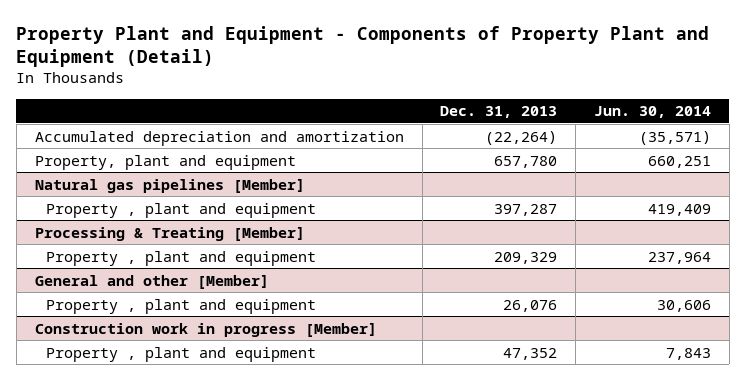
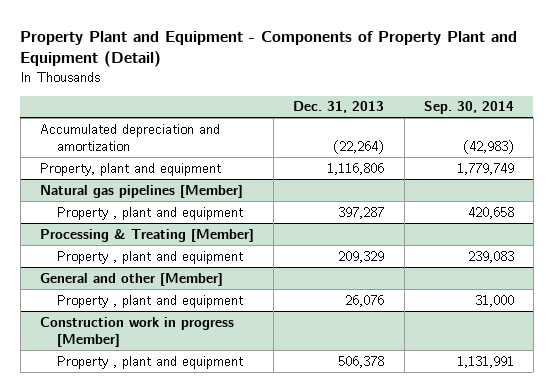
[594,106,712,119] Jun. 30, 2014 -> none
none -> [423,101,514,115] Sep. 30, 2014
[494,155,558,168] 657,780 -> [327,162,385,175] 1,116,806
[503,347,558,360] 47,352 -> [338,355,385,368] 506,378

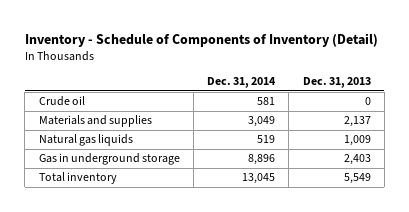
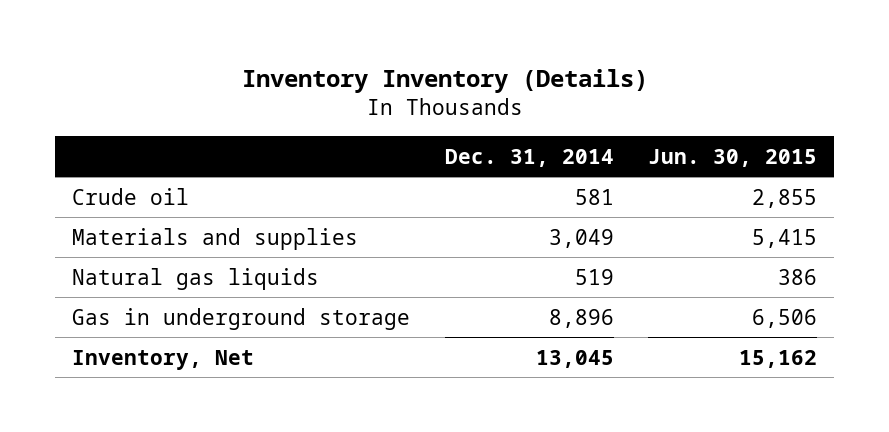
[24,32,378,47] Inventory - Schedule of Components of Inventory (Detail) -> [241,69,648,94] Inventory Inventory (Details)
[302,77,371,89] Dec. 31, 2013 -> none
none -> [648,148,818,167] Jun. 30, 2015
[38,172,117,185] Total inventory -> [71,349,254,370] Inventory, Net

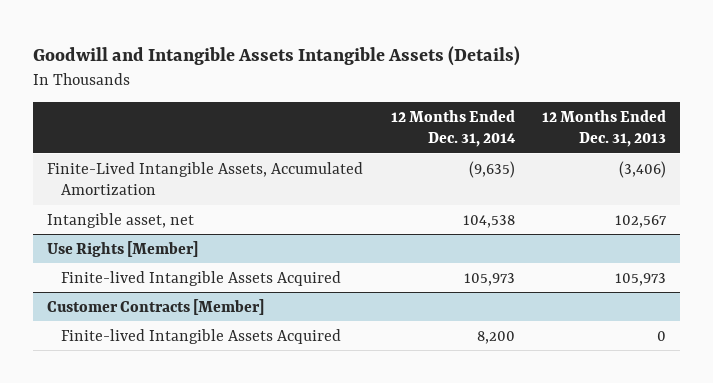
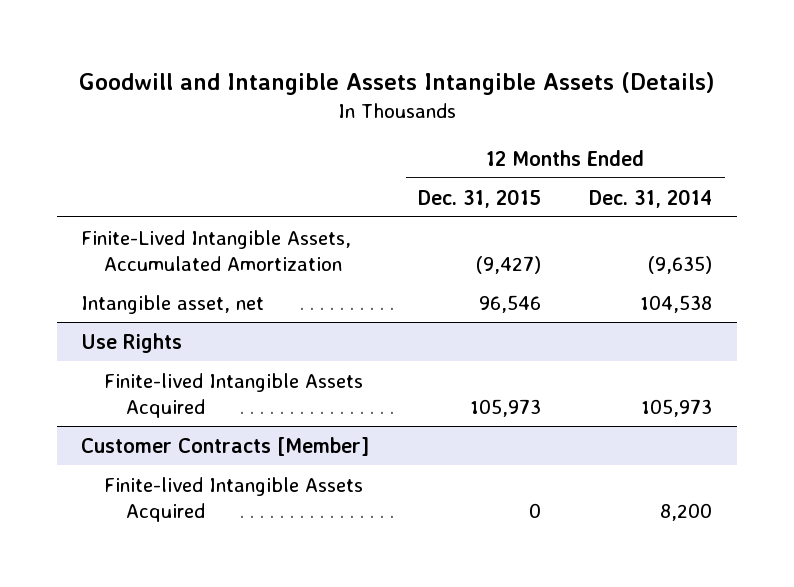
[542,110,667,148] 12 Months Ended Dec. 31, 2013 -> none
none -> [417,188,541,208] Dec. 31, 2015
[47,240,199,257] Use Rights [Member] -> [81,332,183,353] Use Rights

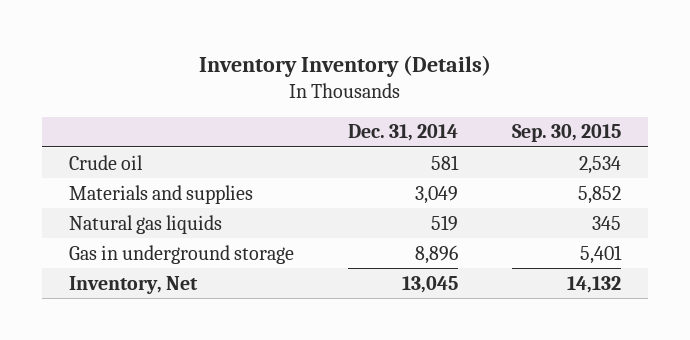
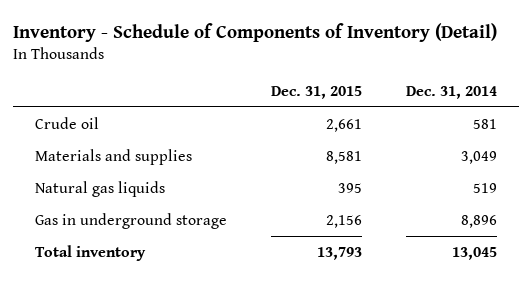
[198,54,491,77] Inventory Inventory (Details) -> [12,22,497,42] Inventory - Schedule of Components of Inventory (Detail)
[511,124,621,143] Sep. 30, 2015 -> none
none -> [270,85,362,99] Dec. 31, 2015
[68,275,198,294] Inventory, Net -> [34,244,146,261] Total inventory

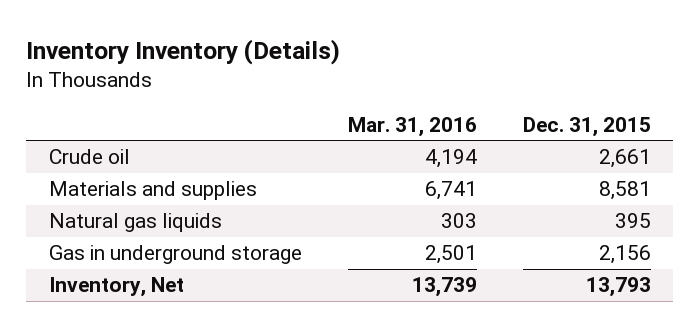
[12,22,497,42] Inventory - Schedule of Components of Inventory (Detail) -> [26,38,341,65] Inventory Inventory (Details)
[405,85,497,99] Dec. 31, 2014 -> none
none -> [347,116,477,137] Mar. 31, 2016
[34,244,146,261] Total inventory -> [48,277,184,298] Inventory, Net

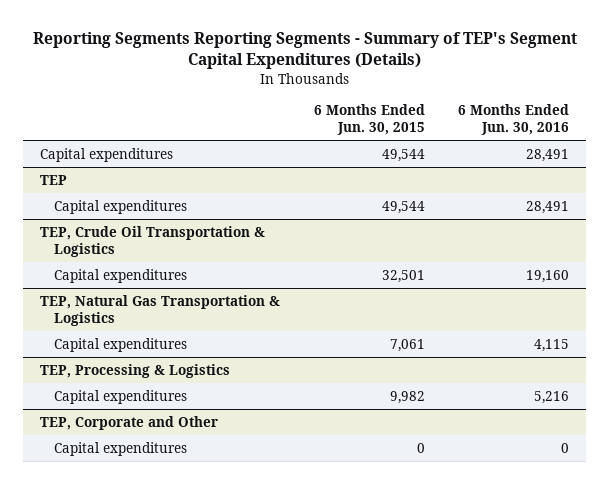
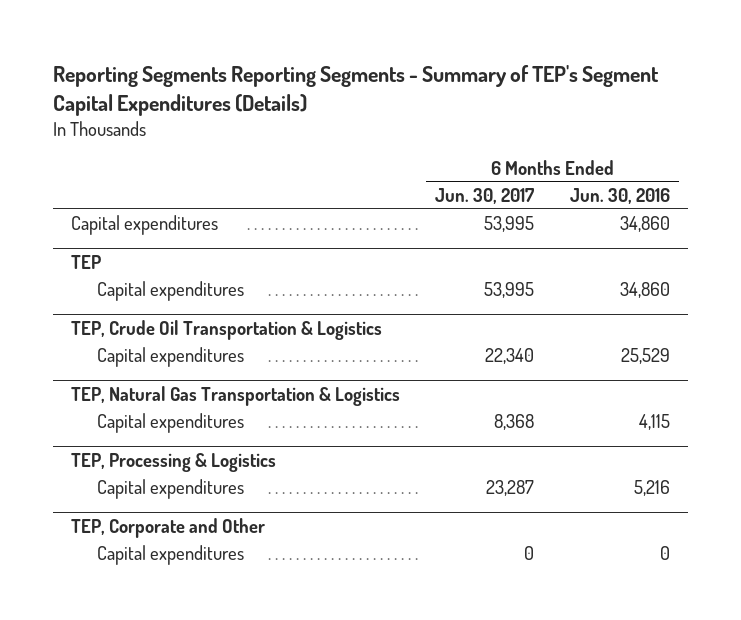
[313,103,425,136] 6 Months Ended Jun. 30, 2015 -> none
none -> [435,188,535,205] Jun. 30, 2017
[526,148,570,162] 28,491 -> [620,216,671,233] 34,860
[526,200,570,214] 28,491 -> [620,282,671,299] 34,860
[526,269,570,283] 19,160 -> [621,348,671,365] 25,529

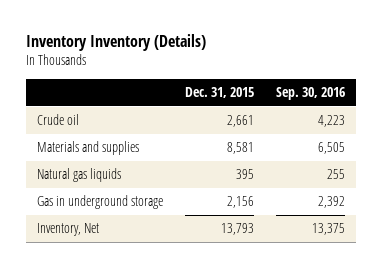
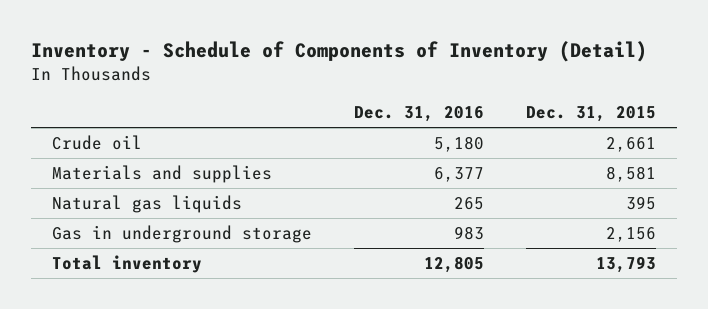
[26,34,207,52] Inventory Inventory (Details) -> [30,41,647,63] Inventory - Schedule of Components of Inventory (Detail)
[276,87,346,101] Sep. 30, 2016 -> none
none -> [353,106,484,123] Dec. 31, 2016
[37,223,100,237] Inventory, Net -> [51,255,202,274] Total inventory

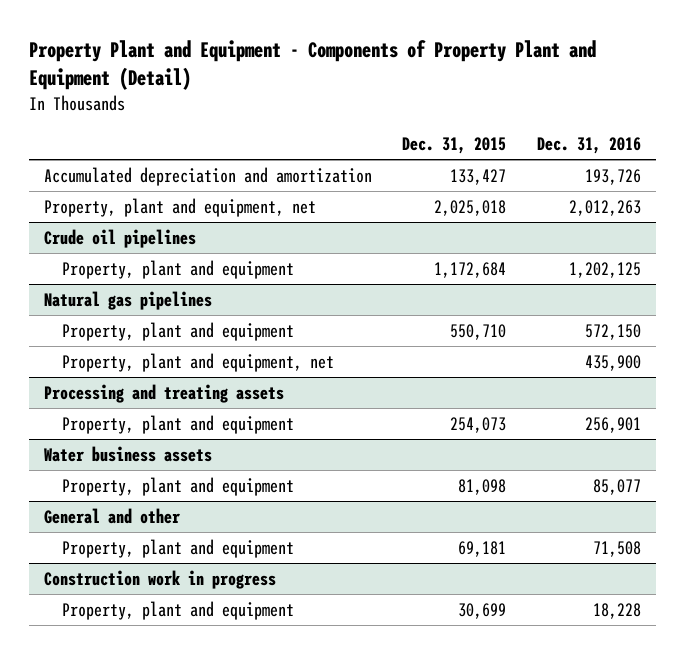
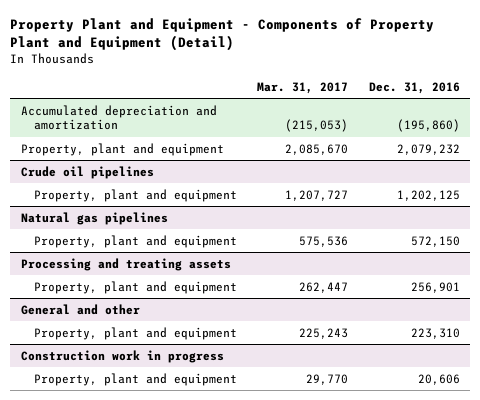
[402,137,507,155] Dec. 31, 2015 -> none
none -> [257,81,349,94] Mar. 31, 2017
[584,168,641,185] 193,726 -> [396,119,460,133] (195,860)
[44,197,317,217] Property, plant and equipment, net -> [20,142,224,156] Property, plant and equipment
[568,199,641,216] 2,012,263 -> [396,143,460,155] 2,079,232
[62,352,335,372] Property, plant and equipment, net -> none
[44,445,213,462] Water business assets -> none
[62,476,295,496] Property, plant and equipment -> none
[592,540,641,557] 71,508 -> [410,327,460,339] 223,310
[592,602,641,619] 18,228 -> [417,373,460,385] 20,606

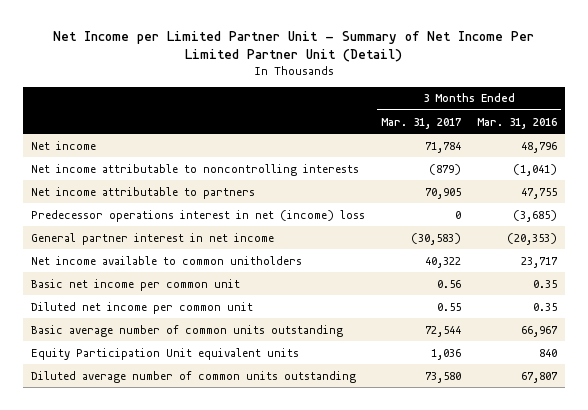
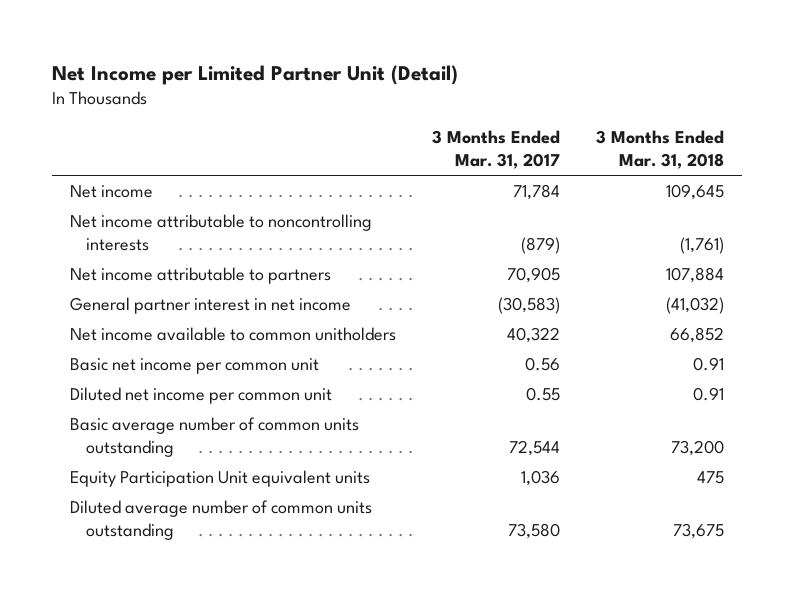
[52,30,534,63] Net Income per Limited Partner Unit - Summary of Net Income Per Limited Partner Unit (Detail) -> [51,64,458,85] Net Income per Limited Partner Unit (Detail)
[476,117,557,129] Mar. 31, 2016 -> none
none -> [596,130,725,170] 3 Months Ended Mar. 31, 2018
[30,209,365,222] Predecessor operations interest in net (income) loss -> none

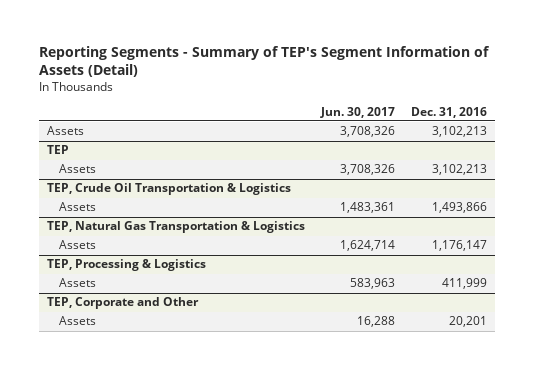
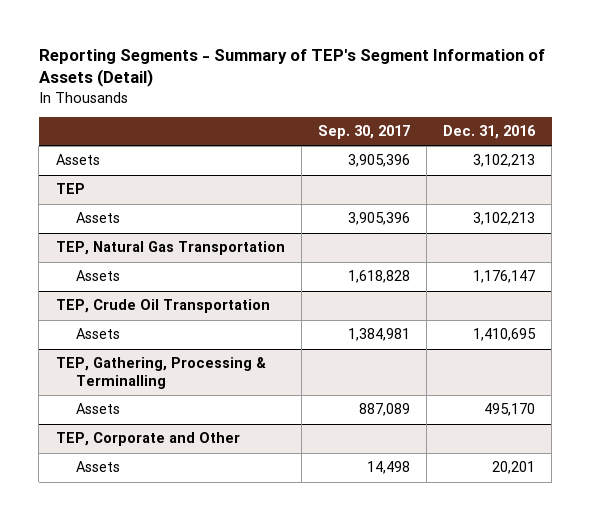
[320,106,396,118] Jun. 30, 2017 -> none
none -> [317,125,410,140] Sep. 30, 2017
[46,183,291,196] TEP, Crude Oil Transportation & Logistics -> none
[59,202,97,212] Assets -> none
[46,221,305,234] TEP, Natural Gas Transportation & Logistics -> [55,241,285,256] TEP, Natural Gas Transportation
[46,259,206,272] TEP, Processing & Logistics -> none
none -> [55,299,270,314] TEP, Crude Oil Transportation
[442,278,488,290] 411,999 -> [473,328,537,342] 1,410,695
none -> [55,357,266,389] TEP, Gathering, Processing & Terminalling
none -> [75,403,120,415] Assets

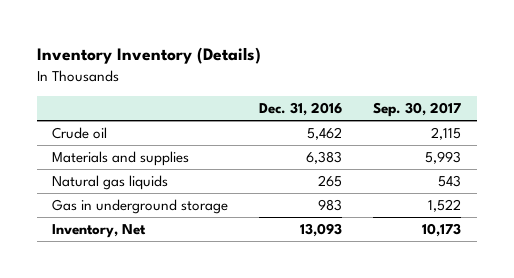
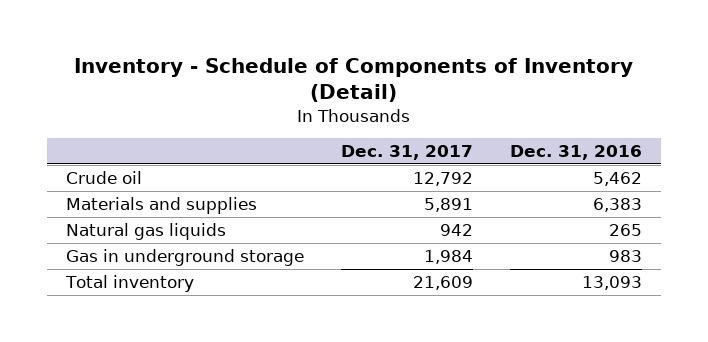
[36,47,261,65] Inventory Inventory (Details) -> [73,58,633,103] Inventory - Schedule of Components of Inventory (Detail)
[373,101,462,117] Sep. 30, 2017 -> none
none -> [340,145,473,161] Dec. 31, 2017
[52,224,147,239] Inventory, Net -> [64,274,194,292] Total inventory

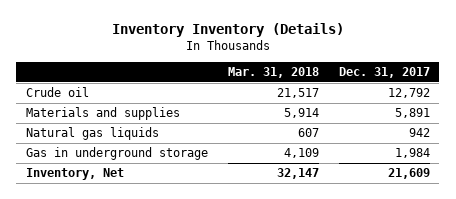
[73,58,633,103] Inventory - Schedule of Components of Inventory (Detail) -> [111,23,344,38] Inventory Inventory (Details)
[510,145,643,161] Dec. 31, 2016 -> none
none -> [227,66,319,78] Mar. 31, 2018
[64,274,194,292] Total inventory -> [26,168,125,181] Inventory, Net

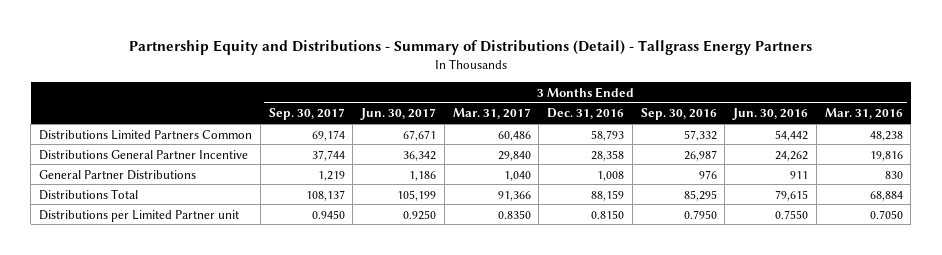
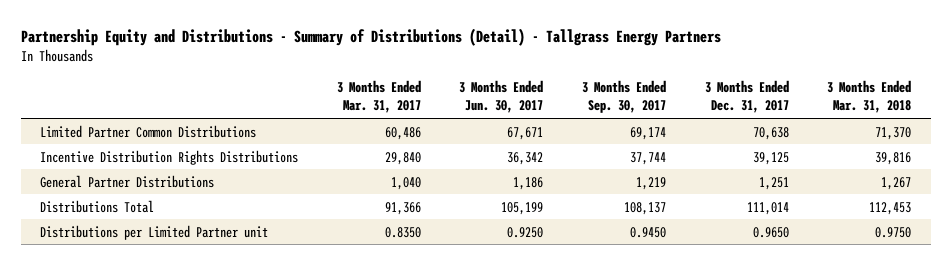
[547,108,625,120] Dec. 31, 2016 -> none
[640,108,717,121] Sep. 30, 2016 -> none
[732,108,809,121] Jun. 30, 2016 -> none
[824,108,903,120] Mar. 31, 2016 -> none
none -> [704,80,789,114] 3 Months Ended Dec. 31, 2017
none -> [827,80,912,114] 3 Months Ended Mar. 31, 2018
[39,129,253,140] Distributions Limited Partners Common -> [39,124,256,138] Limited Partner Common Distributions
[39,149,249,160] Distributions General Partner Incentive -> [39,149,298,165] Incentive Distribution Rights Distributions

